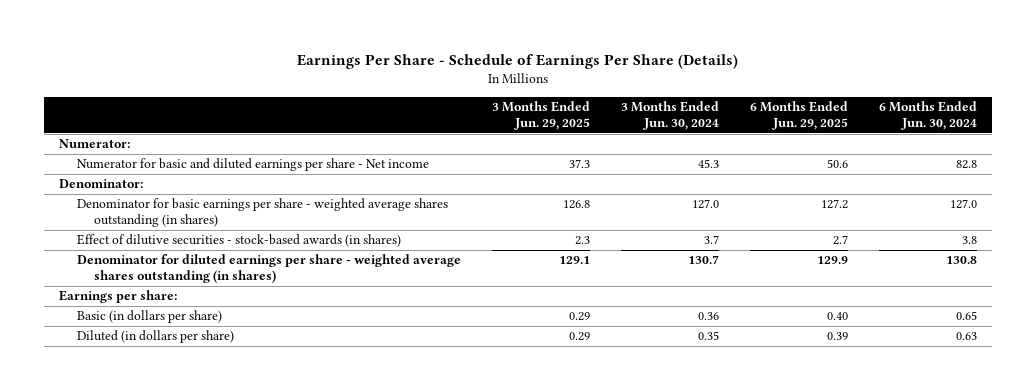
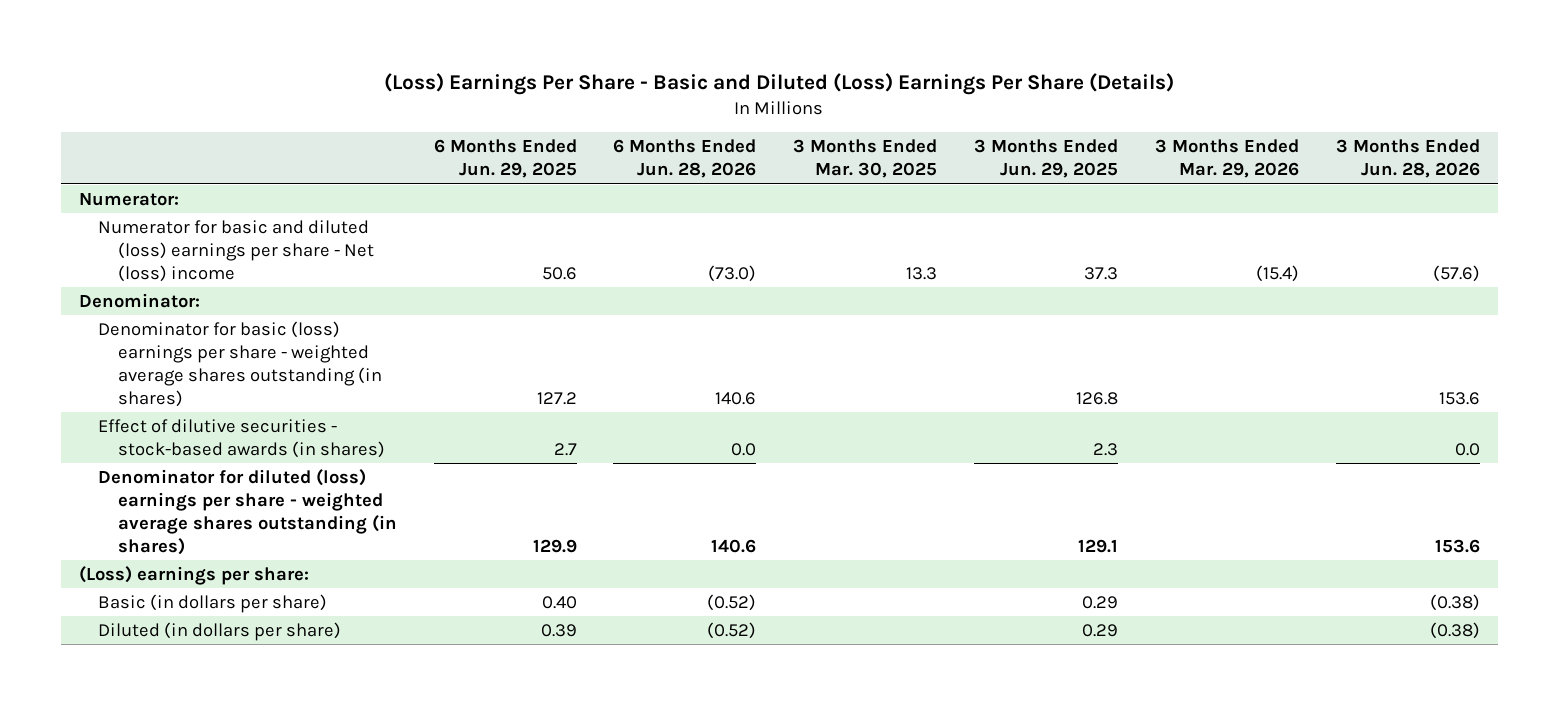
[297,53,739,69] Earnings Per Share - Schedule of Earnings Per Share (Details) -> [384,73,1175,96] (Loss) Earnings Per Share - Basic and Diluted (Loss) Earnings Per Share (Details)
[620,100,719,130] 3 Months Ended Jun. 30, 2024 -> none
[878,100,977,130] 6 Months Ended Jun. 30, 2024 -> none
none -> [613,139,757,179] 6 Months Ended Jun. 28, 2026
none -> [793,139,938,179] 3 Months Ended Mar. 30, 2025
none -> [1154,139,1299,179] 3 Months Ended Mar. 29, 2026
none -> [1335,139,1480,179] 3 Months Ended Jun. 28, 2026
[76,158,429,172] Numerator for basic and diluted earnings per share - Net income -> [98,219,374,283] Numerator for basic and diluted (loss) earnings per share - Net (loss) income
[76,198,448,228] Denominator for basic earnings per share - weighted average shares outstanding (in shares) -> [98,320,382,408] Denominator for basic (loss) earnings per share - weighted average shares outstanding (in shares)
[76,254,461,284] Denominator for diluted earnings per share - weighted average shares outstanding (in shares) -> [98,468,397,556] Denominator for diluted (loss) earnings per share - weighted average shares outstanding (in shares)
[59,290,178,304] Earnings per share: -> [79,565,310,585] (Loss) earnings per share:

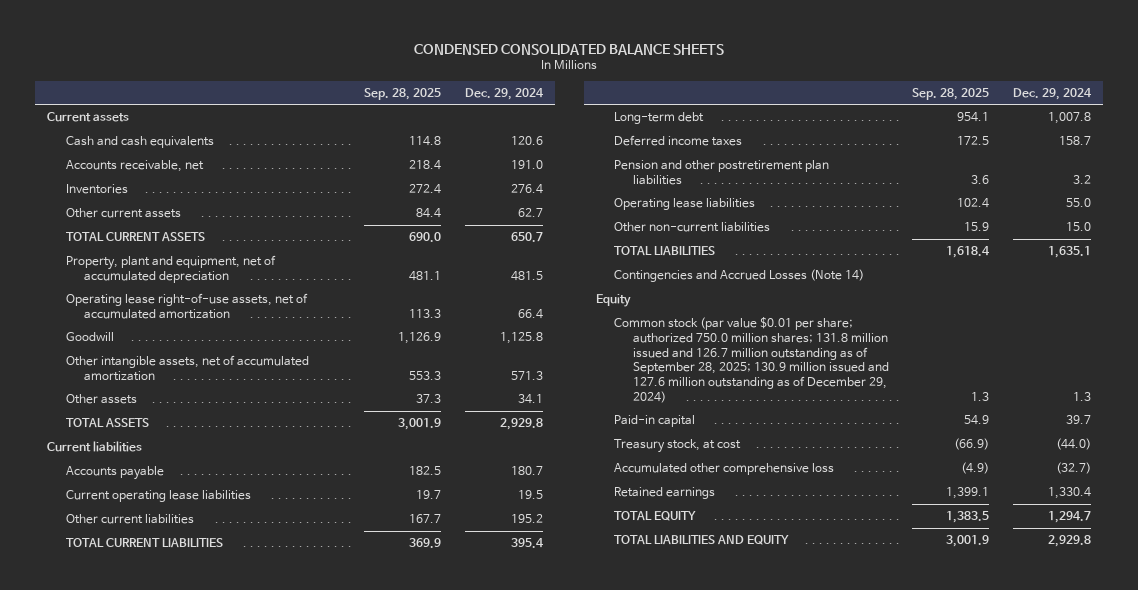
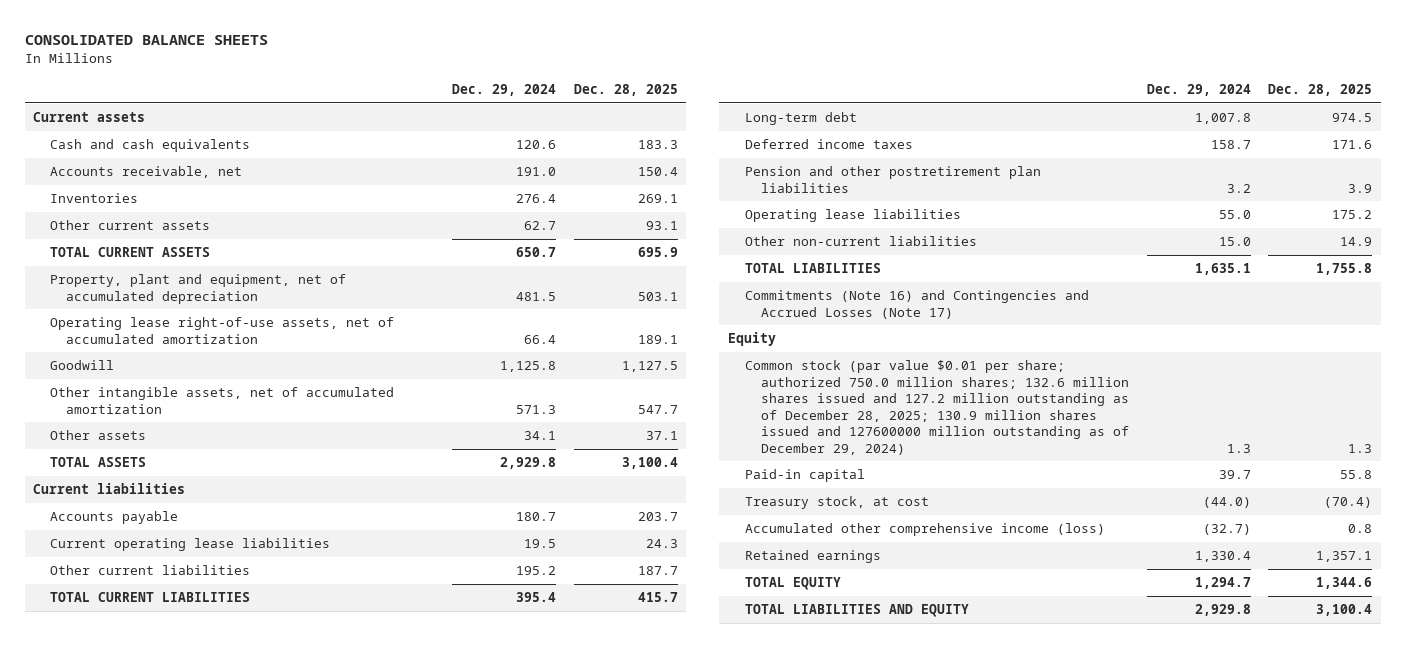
[414,43,725,55] CONDENSED CONSOLIDATED BALANCE SHEETS -> [24,35,268,46] CONSOLIDATED BALANCE SHEETS
[363,87,441,100] Sep. 28, 2025 -> none
none -> [573,84,678,97] Dec. 28, 2025
[614,268,865,282] Contingencies and Accrued Losses (Note 14) -> [744,290,1089,319] Commitments (Note 16) and Contingencies and Accrued Losses (Note 17)
[614,316,889,403] Common stock (par value $0.01 per share; authorized 750.0 million shares; 131.8 million issued and 126.7 million outstanding as of September 28, 2025; 130.9 million issued and 127.6 million outstanding as of December 29, 2024) -> [744,360,1130,455] Common stock (par value $0.01 per share; authorized 750.0 million shares; 132.6 million shares issued and 127.2 million outstanding as of December 28, 2025; 130.9 million shares issued and 127600000 million outstanding as of December 29, 2024)
[614,462,835,475] Accumulated other comprehensive loss -> [744,523,1105,537] Accumulated other comprehensive income (loss)

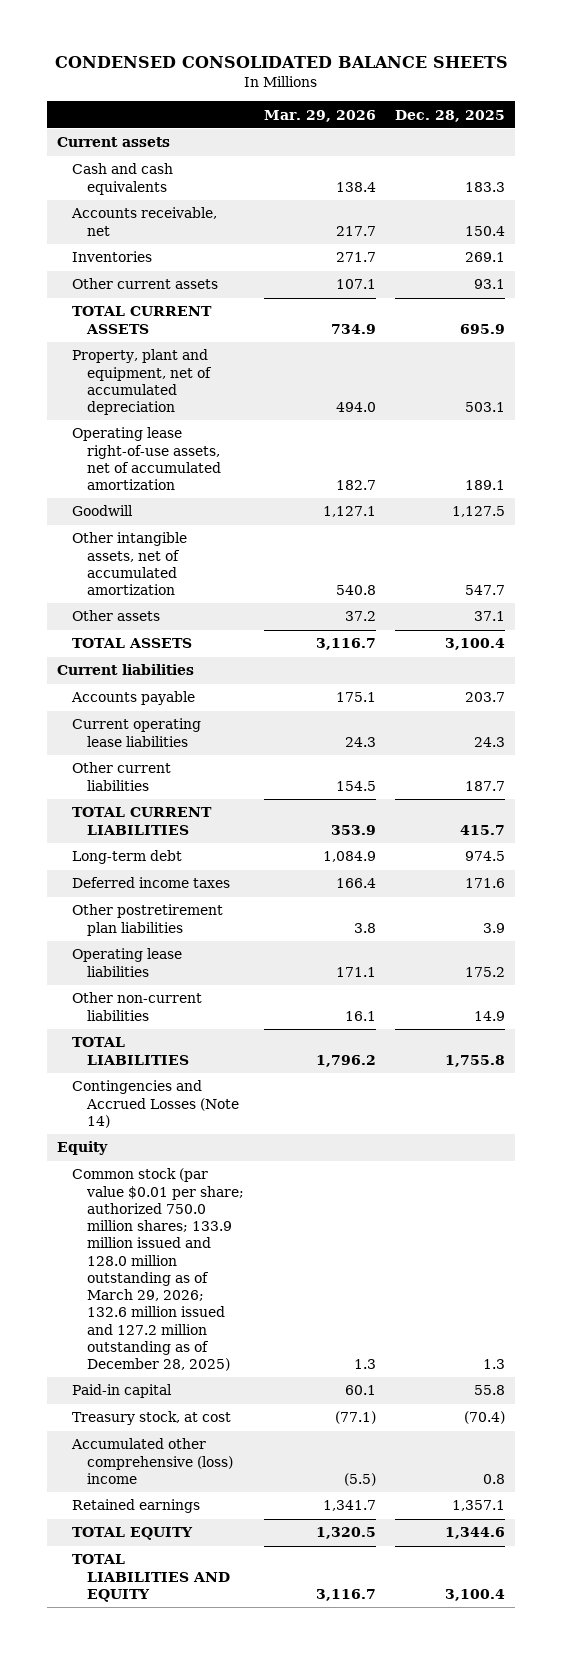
[24,35,268,46] CONSOLIDATED BALANCE SHEETS -> [54,56,508,69] CONDENSED CONSOLIDATED BALANCE SHEETS
[451,84,556,97] Dec. 29, 2024 -> none
none -> [263,109,376,122] Mar. 29, 2026
[744,166,1041,193] Pension and other postretirement plan liabilities -> [71,904,223,936] Other postretirement plan liabilities
[744,290,1089,319] Commitments (Note 16) and Contingencies and Accrued Losses (Note 17) -> [71,1080,240,1128] Contingencies and Accrued Losses (Note 14)
[744,360,1130,455] Common stock (par value $0.01 per share; authorized 750.0 million shares; 132.6 million shares issued and 127.2 million outstanding as of December 28, 2025; 130.9 million shares issued and 127600000 million outstanding as of December 29, 2024) -> [71,1168,245,1372] Common stock (par value $0.01 per share; authorized 750.0 million shares; 133.9 million issued and 128.0 million outstanding as of March 29, 2026; 132.6 million issued and 127.2 million outstanding as of December 28, 2025)
[744,523,1105,537] Accumulated other comprehensive income (loss) -> [70,1438,234,1484] Accumulated other comprehensive (loss) income

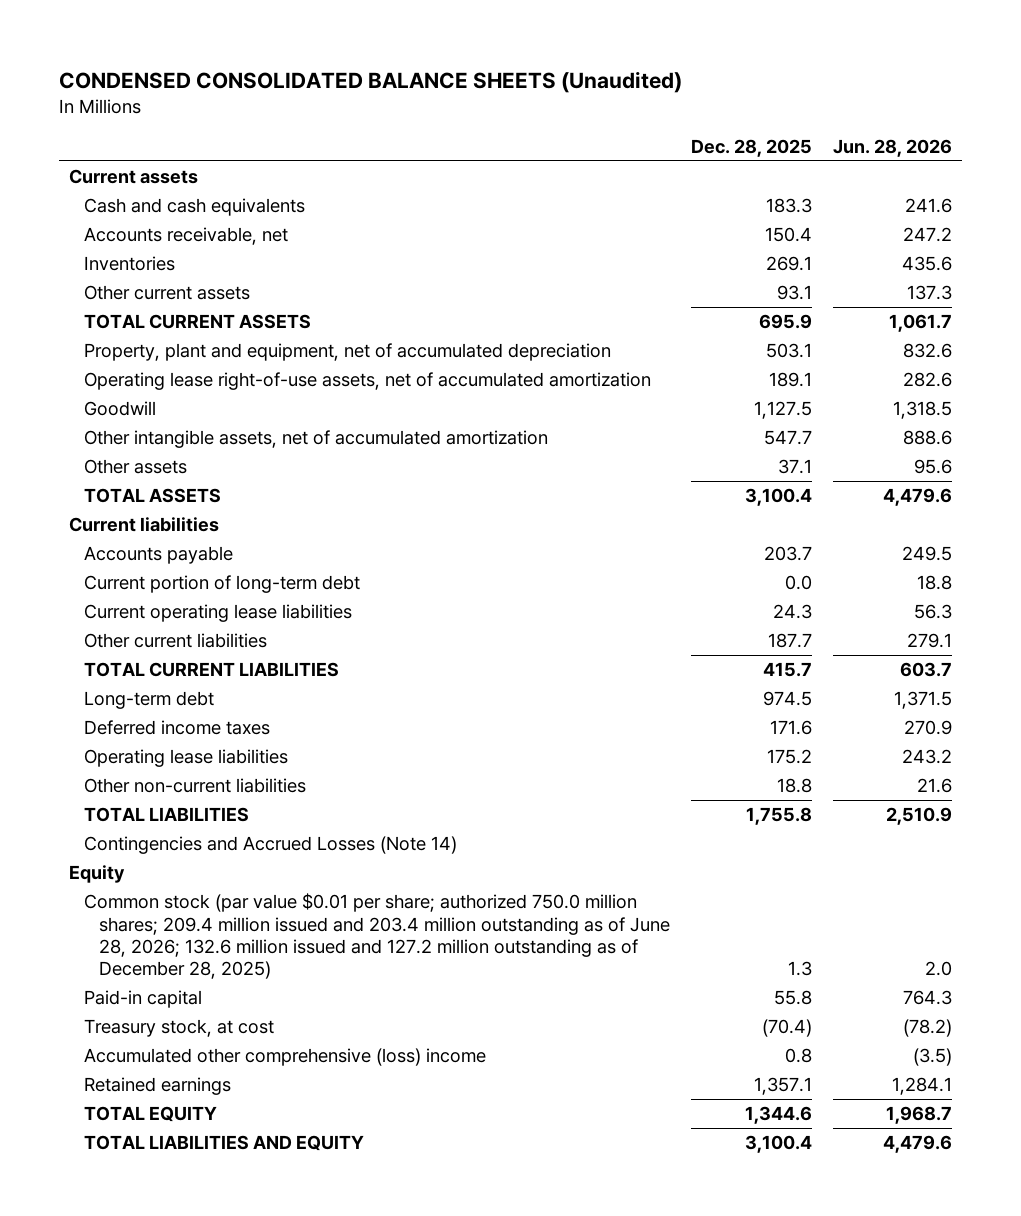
[54,56,508,69] CONDENSED CONSOLIDATED BALANCE SHEETS -> [58,70,682,93] CONDENSED CONSOLIDATED BALANCE SHEETS (Unaudited)
[263,109,376,122] Mar. 29, 2026 -> none
none -> [832,138,952,157] Jun. 28, 2026
none -> [84,575,361,594] Current portion of long-term debt
[71,904,223,936] Other postretirement plan liabilities -> none
[474,1010,506,1021] 14.9 -> [776,778,812,794] 18.8
[71,1168,245,1372] Common stock (par value $0.01 per share; authorized 750.0 million shares; 133.9 million issued and 128.0 million outstanding as of March 29, 2026; 132.6 million issued and 127.2 million outstanding as of December 28, 2025) -> [84,893,670,980] Common stock (par value $0.01 per share; authorized 750.0 million shares; 209.4 million issued and 203.4 million outstanding as of June 28, 2026; 132.6 million issued and 127.2 million outstanding as of December 28, 2025)

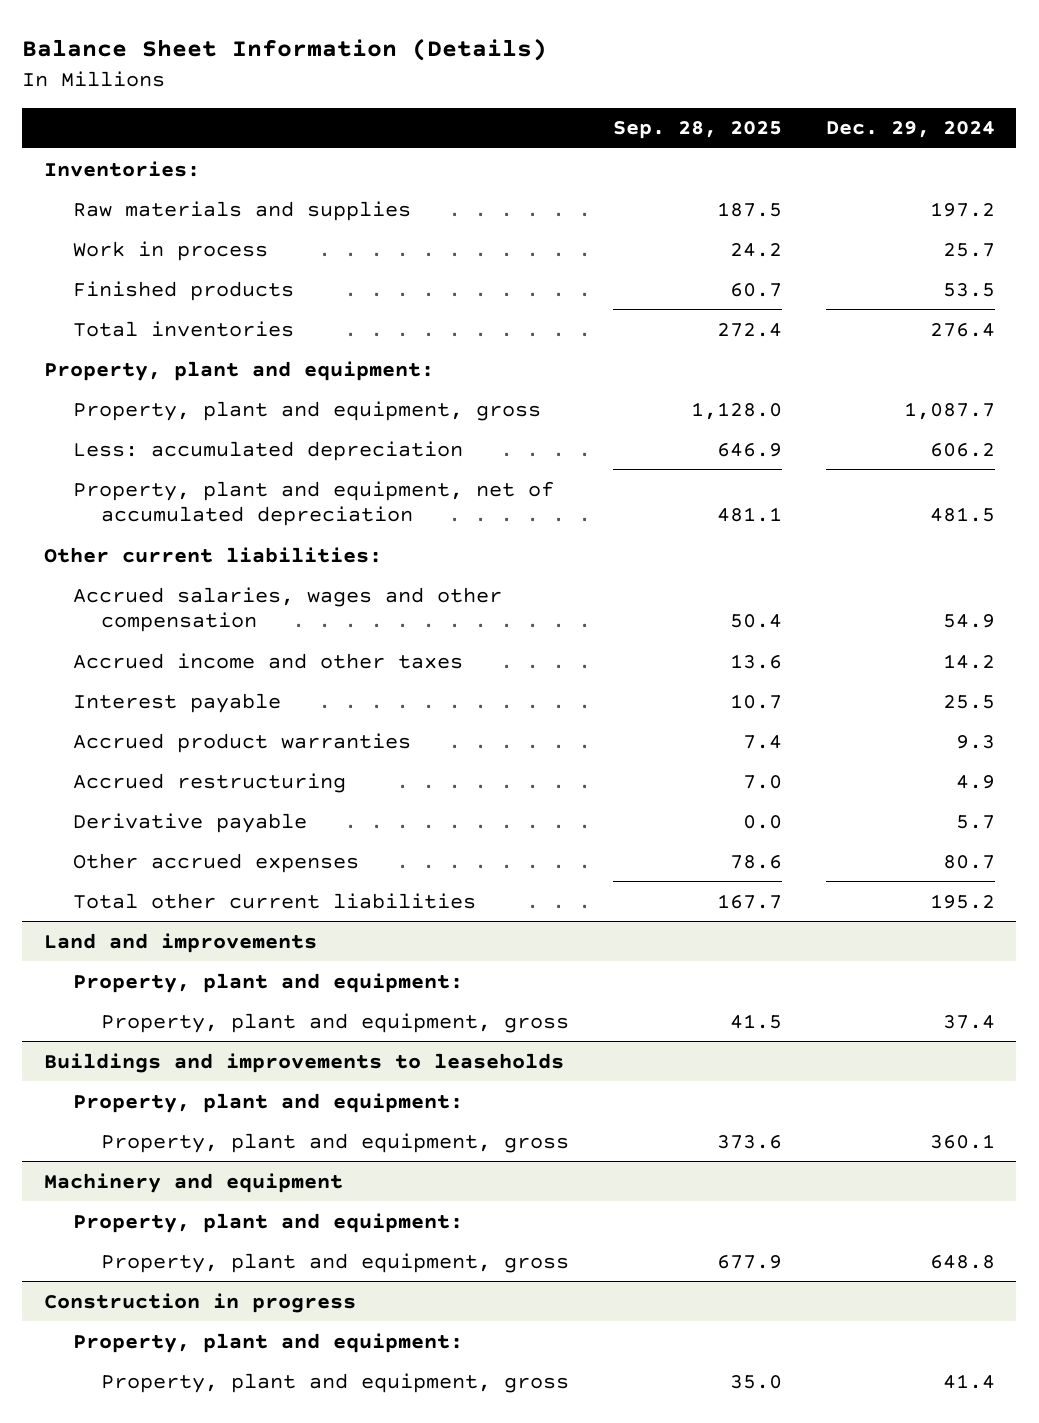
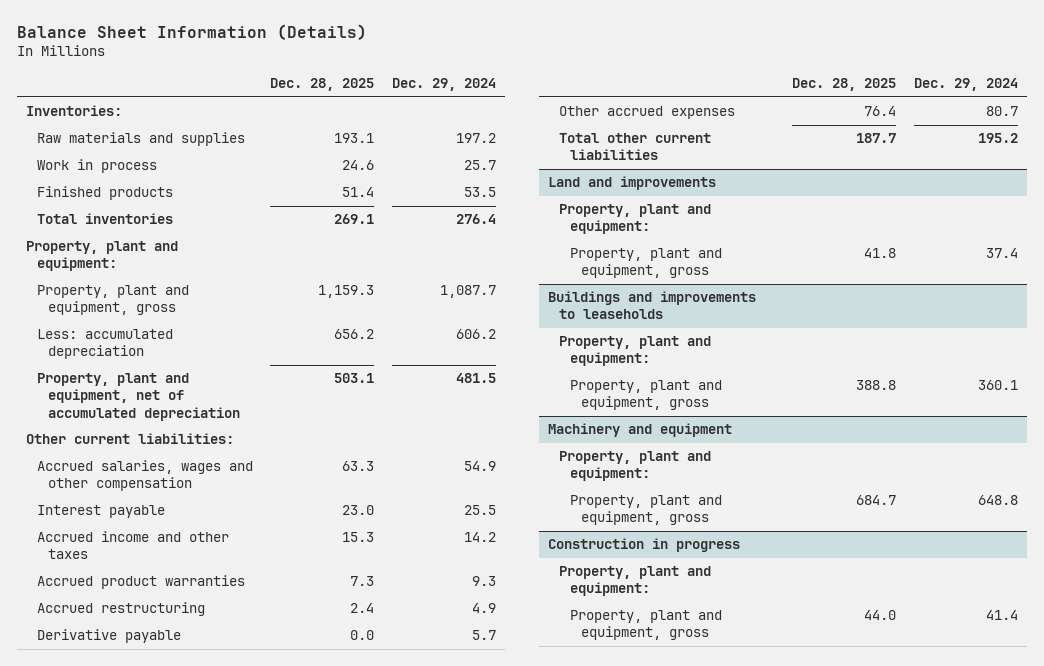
[612,121,782,140] Sep. 28, 2025 -> none
none -> [270,78,375,92] Dec. 28, 2025
[72,652,463,669] Accrued income and other taxes -> [36,531,229,560] Accrued income and other taxes

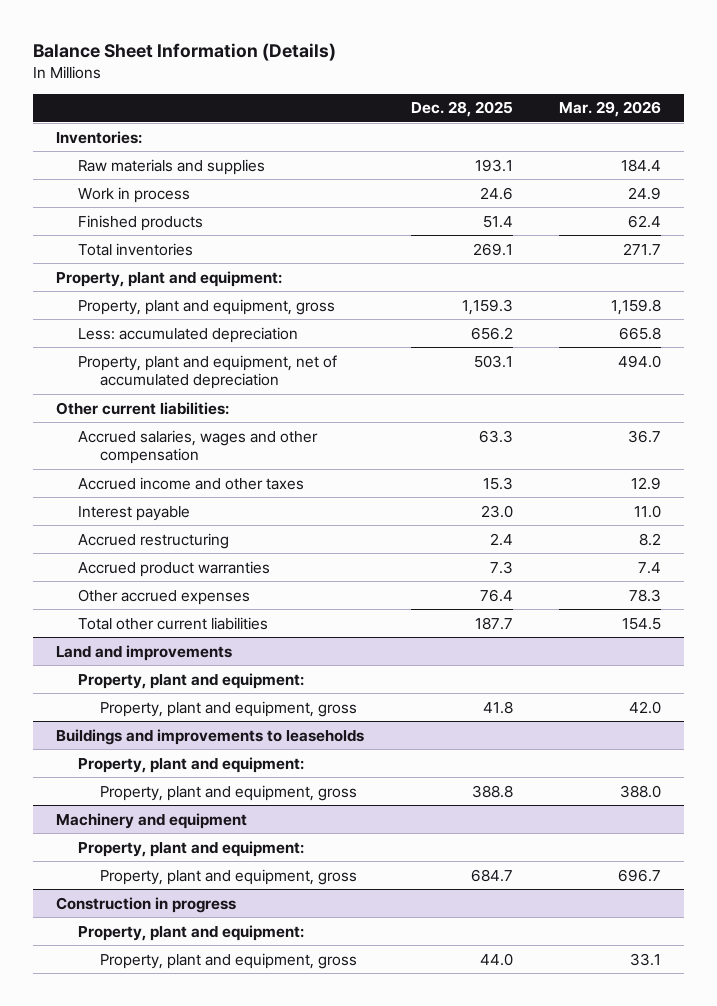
[391,78,496,92] Dec. 29, 2024 -> none
none -> [558,101,661,118] Mar. 29, 2026
[36,505,165,519] Interest payable -> [78,505,191,521] Interest payable
[36,629,181,644] Derivative payable -> none
[36,575,245,590] Accrued product warranties -> [78,560,271,577] Accrued product warranties

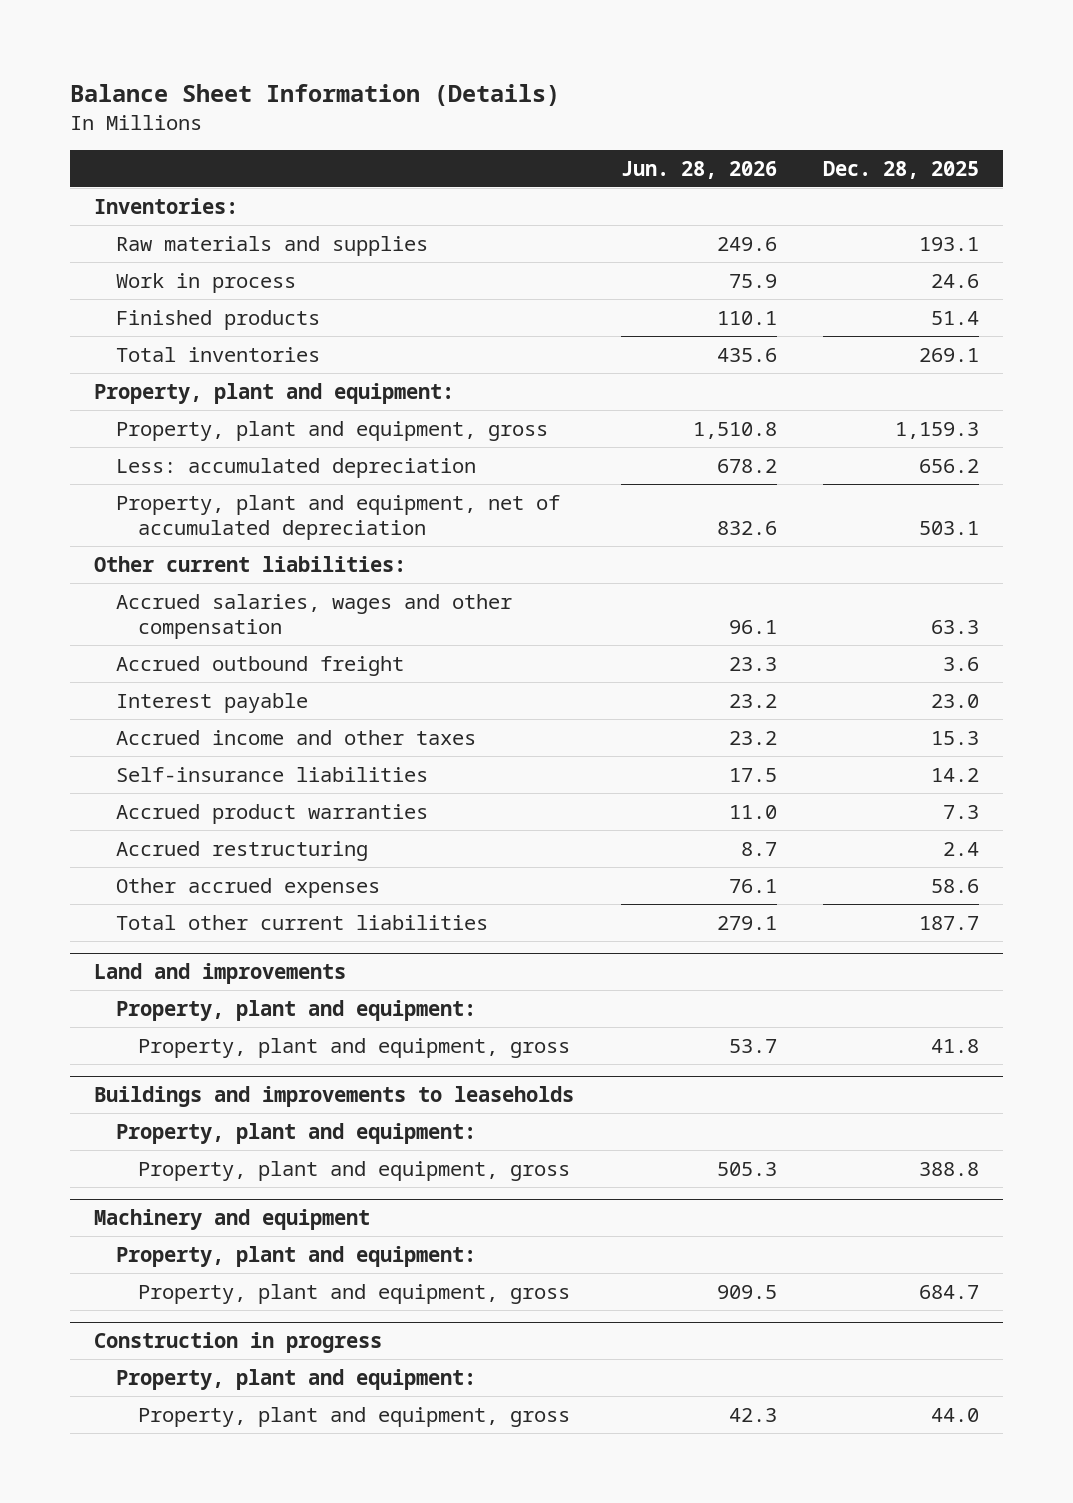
[558,101,661,118] Mar. 29, 2026 -> none
none -> [620,160,777,179] Jun. 28, 2026
none -> [115,655,404,676] Accrued outbound freight
[78,476,305,490] Accrued income and other taxes -> [115,729,476,745] Accrued income and other taxes
none -> [115,766,428,782] Self-insurance liabilities
[78,532,230,549] Accrued restructuring -> [115,840,368,861] Accrued restructuring
[479,588,513,602] 76.4 -> [931,878,980,893] 58.6

